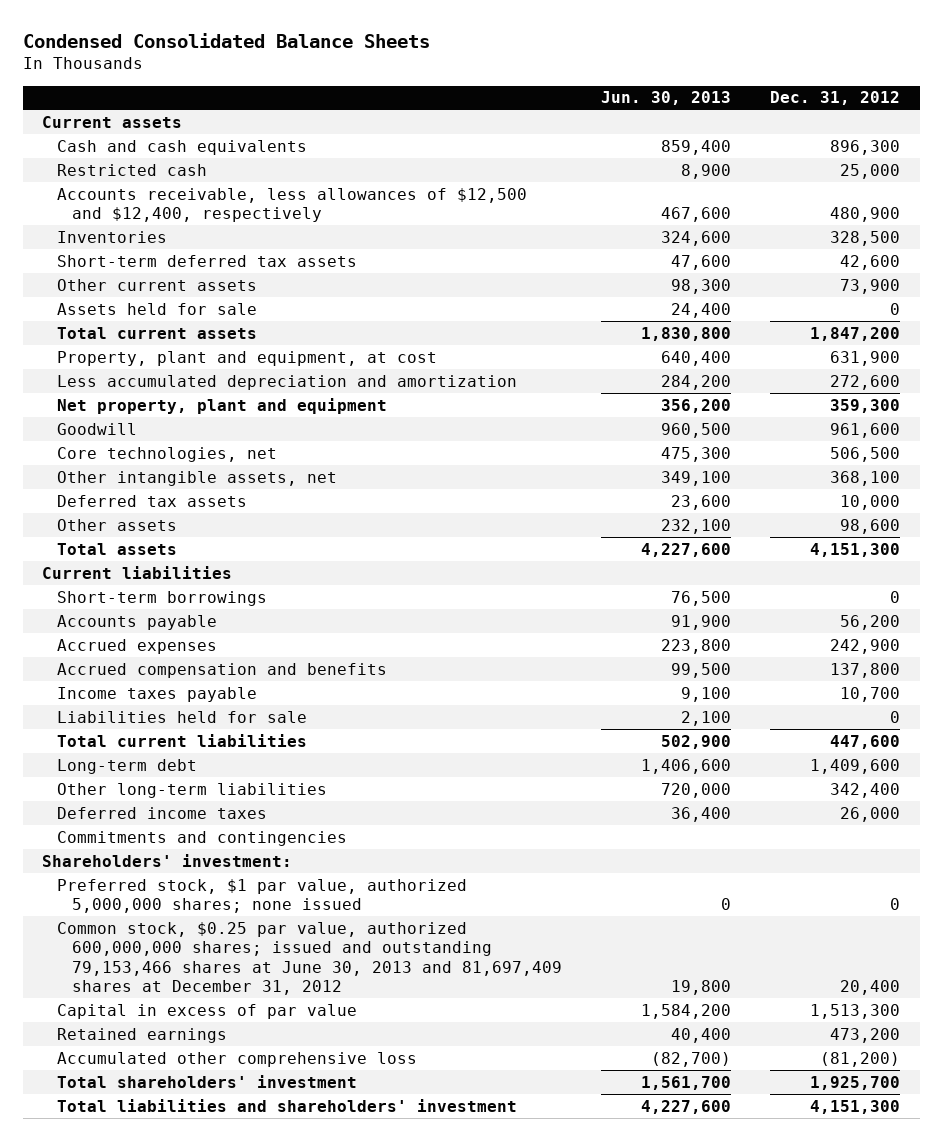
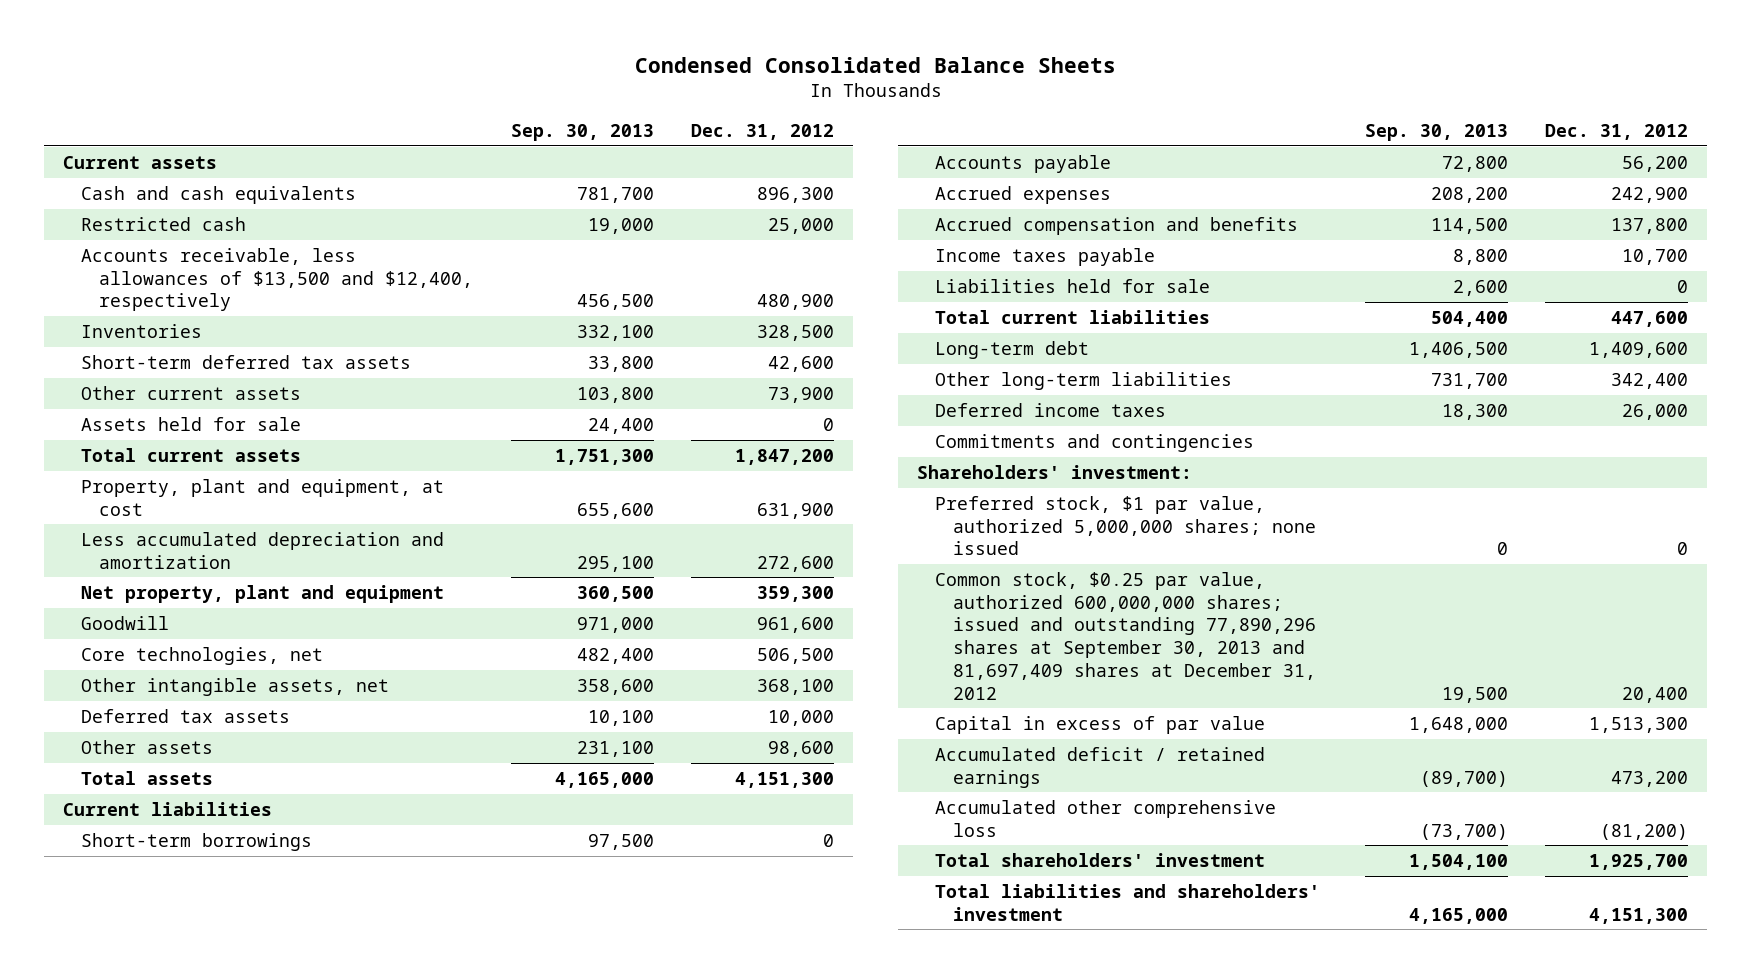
[601,91,732,106] Jun. 30, 2013 -> none
none -> [510,123,654,141] Sep. 30, 2013
[57,187,528,223] Accounts receivable, less allowances of $12,500 and $12,400, respectively -> [81,247,474,312] Accounts receivable, less allowances of $13,500 and $12,400, respectively
[57,921,562,996] Common stock, $0.25 par value, authorized 600,000,000 shares; issued and outstanding 79,153,466 shares at June 30, 2013 and 81,697,409 shares at December 31, 2012 -> [935,571,1317,700] Common stock, $0.25 par value, authorized 600,000,000 shares; issued and outstanding 77,890,296 shares at September 30, 2013 and 81,697,409 shares at December 31, 2012
[57,1027,228,1043] Retained earnings -> [935,746,1266,788] Accumulated deficit / retained earnings

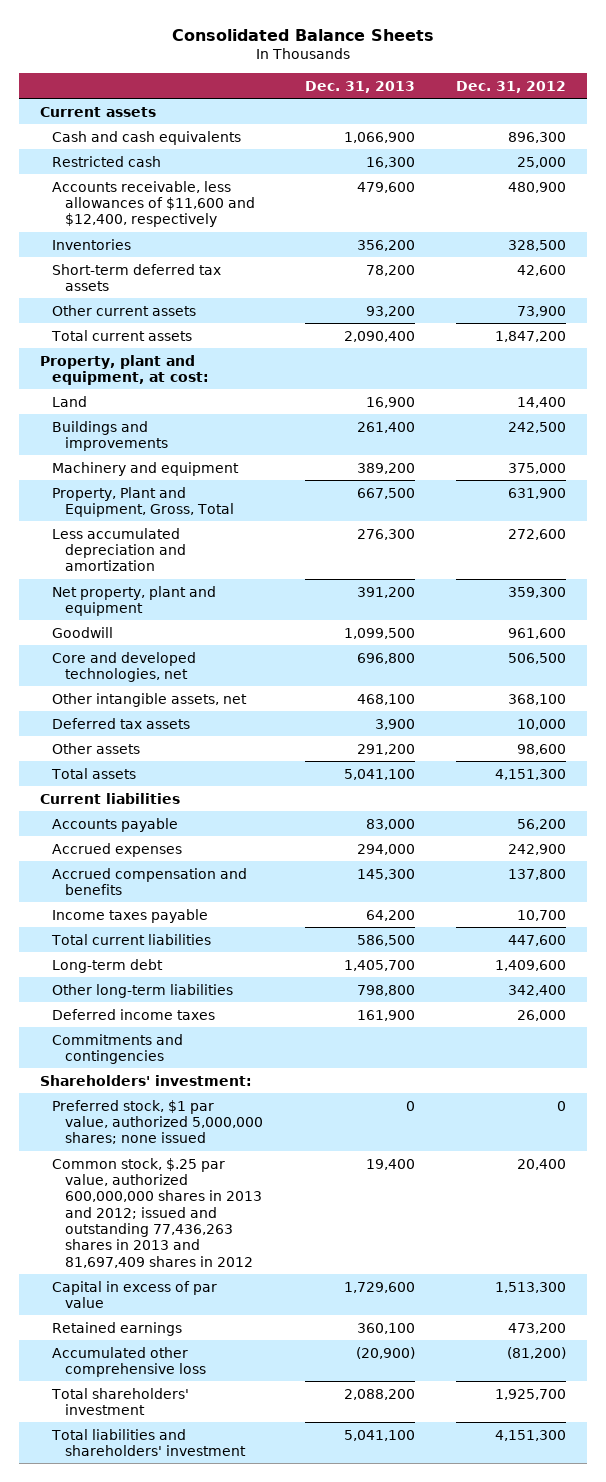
[634,56,1116,73] Condensed Consolidated Balance Sheets -> [171,28,434,41] Consolidated Balance Sheets
[510,123,654,141] Sep. 30, 2013 -> none
none -> [304,80,415,93] Dec. 31, 2013
[81,247,474,312] Accounts receivable, less allowances of $13,500 and $12,400, respectively -> [52,180,256,228] Accounts receivable, less allowances of $11,600 and $12,400, respectively
[81,416,302,431] Assets held for sale -> none
none -> [39,354,210,386] Property, plant and equipment, at cost:
none -> [52,395,88,407] Land
none -> [52,420,169,452] Buildings and improvements
none -> [52,461,240,476] Machinery and equipment
[81,478,445,516] Property, plant and equipment, at cost -> [52,486,235,518] Property, Plant and Equipment, Gross, Total
[81,646,324,665] Core technologies, net -> [52,651,197,683] Core and developed technologies, net
[81,832,313,851] Short-term borrowings -> none
[935,278,1211,293] Liabilities held for sale -> none
[935,571,1317,700] Common stock, $0.25 par value, authorized 600,000,000 shares; issued and outstanding 77,890,296 shares at September 30, 2013 and 81,697,409 shares at December 31, 2012 -> [52,1157,263,1268] Common stock, $.25 par value, authorized 600,000,000 shares in 2013 and 2012; issued and outstanding 77,436,263 shares in 2013 and 81,697,409 shares in 2012
[935,746,1266,788] Accumulated deficit / retained earnings -> [52,1321,183,1336] Retained earnings

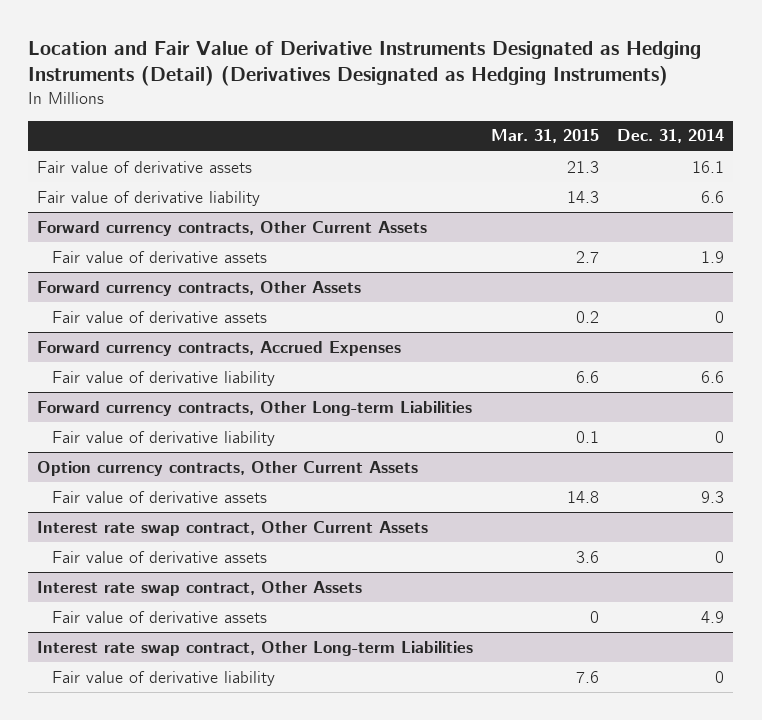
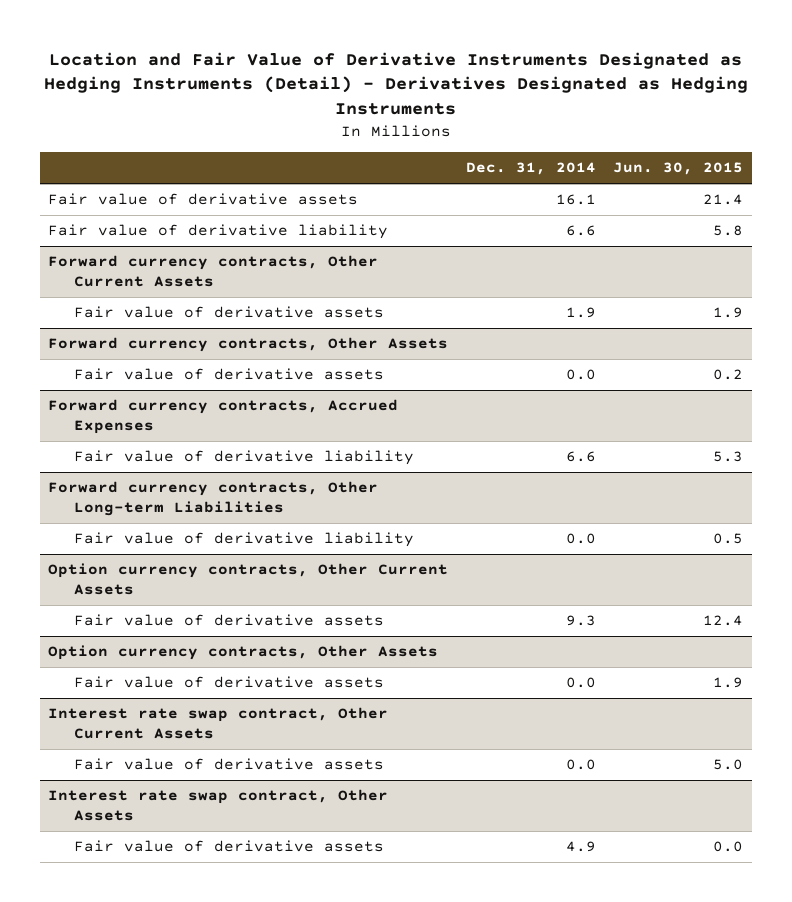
[28,40,702,86] Location and Fair Value of Derivative Instruments Designated as Hedging Instruments (Detail) (Derivatives Designated as Hedging Instruments) -> [43,51,748,116] Location and Fair Value of Derivative Instruments Designated as Hedging Instruments (Detail) - Derivatives Designated as Hedging Instruments
[491,129,600,144] Mar. 31, 2015 -> none
none -> [613,162,744,176] Jun. 30, 2015
[715,310,725,323] 0 -> [565,369,596,381] 0.0
[715,430,725,443] 0 -> [565,533,596,545] 0.0
none -> [48,645,439,661] Option currency contracts, Other Assets
none -> [73,676,384,689] Fair value of derivative assets
[715,550,725,563] 0 -> [565,759,596,771] 0.0
[37,640,474,656] Interest rate swap contract, Other Long-term Liabilities -> none
[52,670,276,686] Fair value of derivative liability -> none

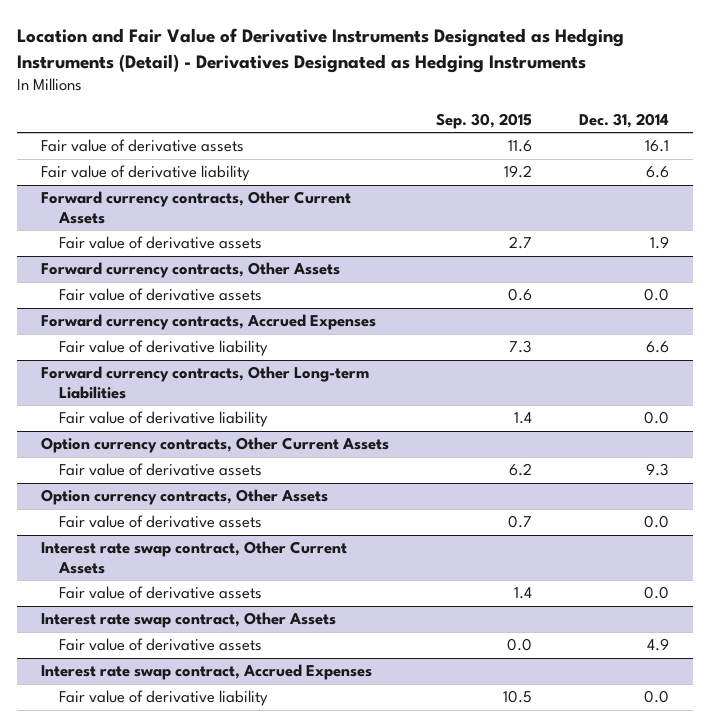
[613,162,744,176] Jun. 30, 2015 -> none
none -> [435,112,532,129] Sep. 30, 2015
none -> [40,664,372,681] Interest rate swap contract, Accrued Expenses
none -> [59,690,269,707] Fair value of derivative liability

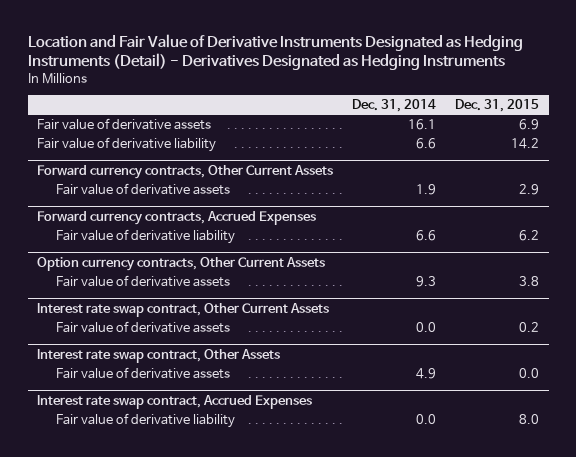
[435,112,532,129] Sep. 30, 2015 -> none
none -> [455,99,540,113] Dec. 31, 2015
[40,262,340,279] Forward currency contracts, Other Assets -> none
[59,288,263,302] Fair value of derivative assets -> none
[40,366,369,399] Forward currency contracts, Other Long-term Liabilities -> none
[59,411,269,428] Fair value of derivative liability -> none
[40,489,328,506] Option currency contracts, Other Assets -> none
[59,515,263,529] Fair value of derivative assets -> none

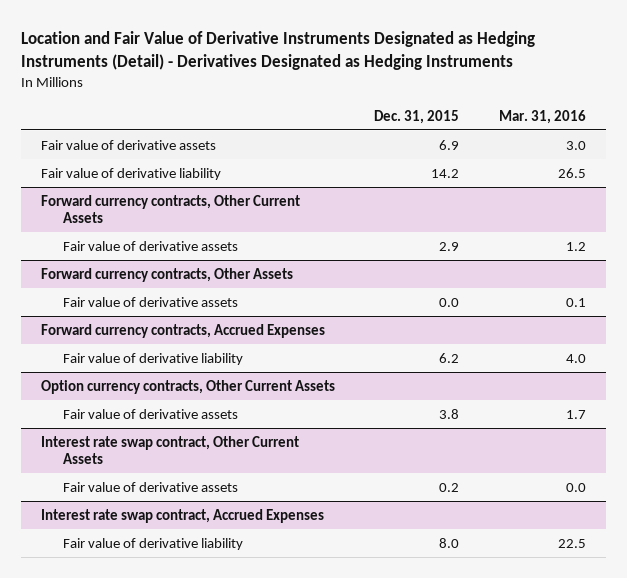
[352,99,437,113] Dec. 31, 2014 -> none
none -> [498,109,586,124] Mar. 31, 2016
none -> [40,268,293,283] Forward currency contracts, Other Assets
none -> [62,297,238,308] Fair value of derivative assets
[37,348,281,363] Interest rate swap contract, Other Assets -> none
[56,366,231,379] Fair value of derivative assets -> none

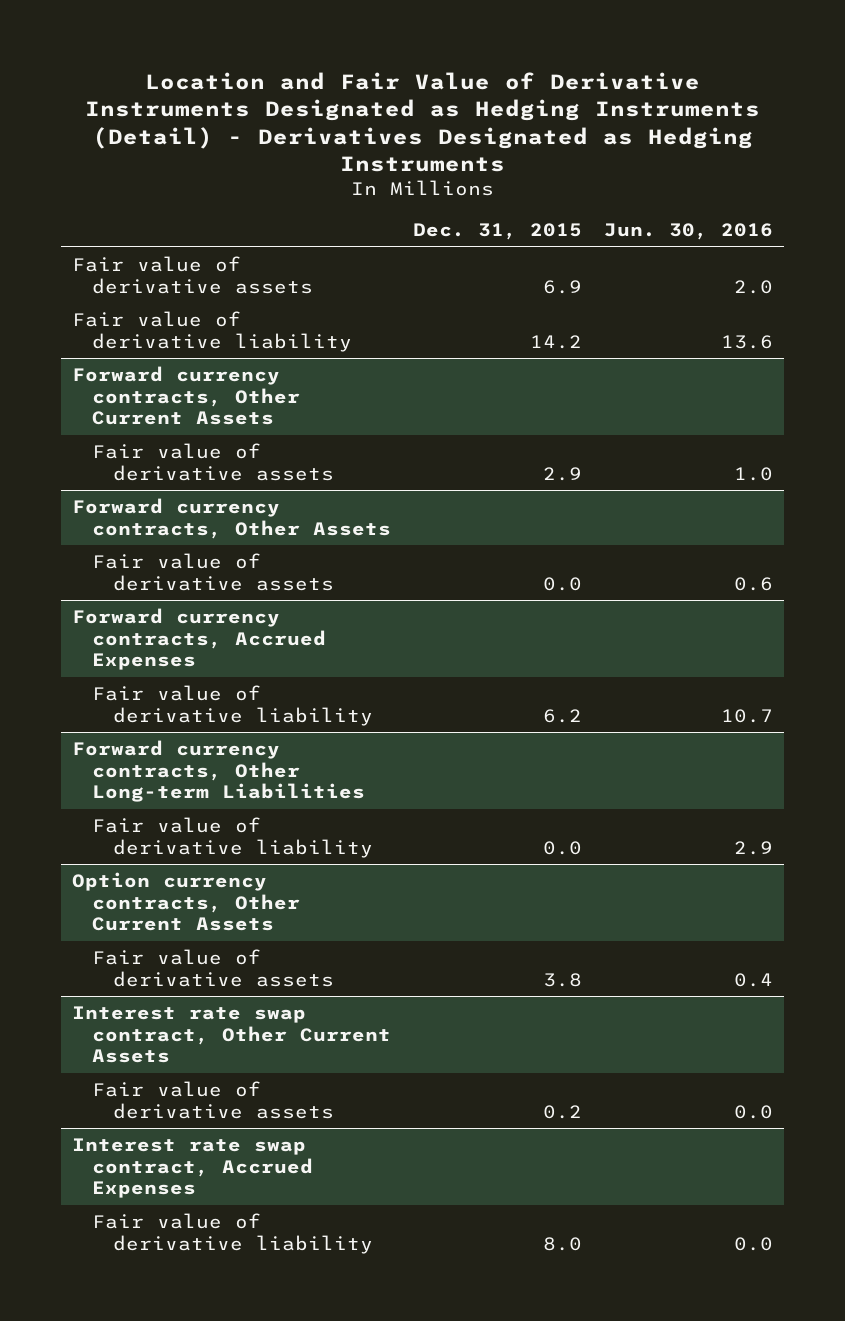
[498,109,586,124] Mar. 31, 2016 -> none
none -> [604,223,774,241] Jun. 30, 2016
none -> [71,740,366,802] Forward currency contracts, Other Long-term Liabilities
none -> [92,817,373,858] Fair value of derivative liability

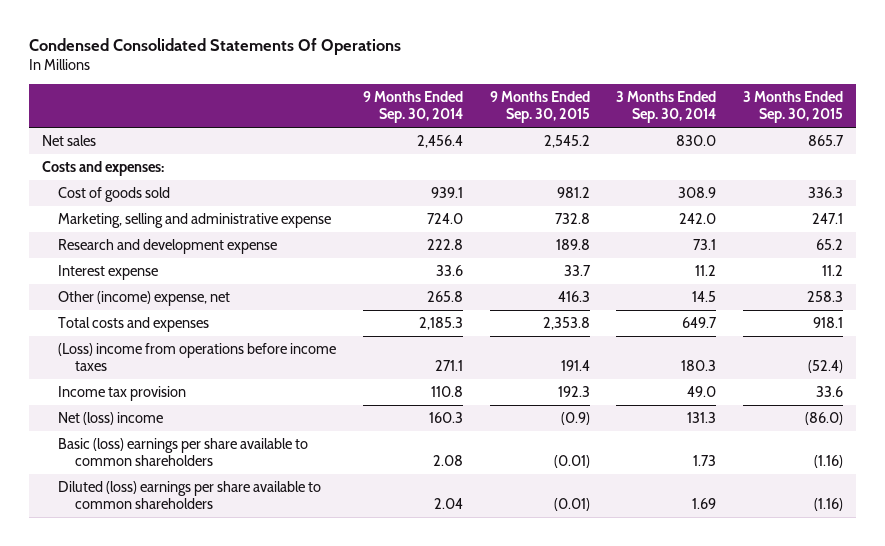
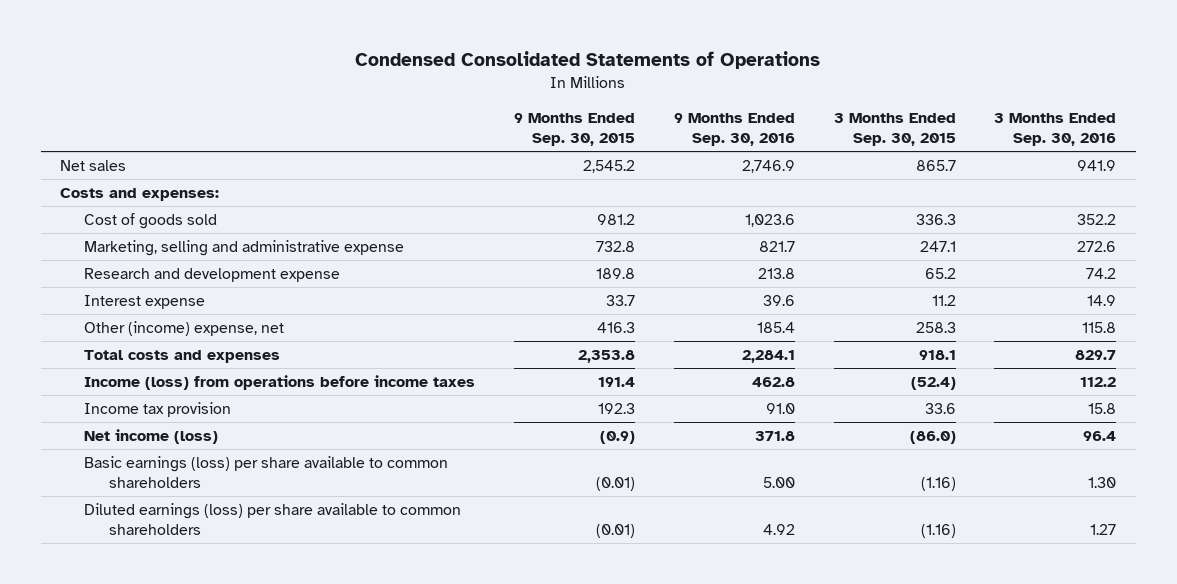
[28,37,401,55] Condensed Consolidated Statements Of Operations -> [355,51,821,70] Condensed Consolidated Statements of Operations
[363,91,464,124] 9 Months Ended Sep. 30, 2014 -> none
[616,91,717,124] 3 Months Ended Sep. 30, 2014 -> none
none -> [673,112,795,147] 9 Months Ended Sep. 30, 2016
none -> [994,112,1117,147] 3 Months Ended Sep. 30, 2016
[58,342,337,371] (Loss) income from operations before income taxes -> [84,374,476,390] Income (loss) from operations before income taxes
[58,411,164,425] Net (loss) income -> [84,428,219,444] Net income (loss)
[58,437,309,466] Basic (loss) earnings per share available to common shareholders -> [84,455,449,489] Basic earnings (loss) per share available to common shareholders
[58,480,322,509] Diluted (loss) earnings per share available to common shareholders -> [84,502,462,536] Diluted earnings (loss) per share available to common shareholders

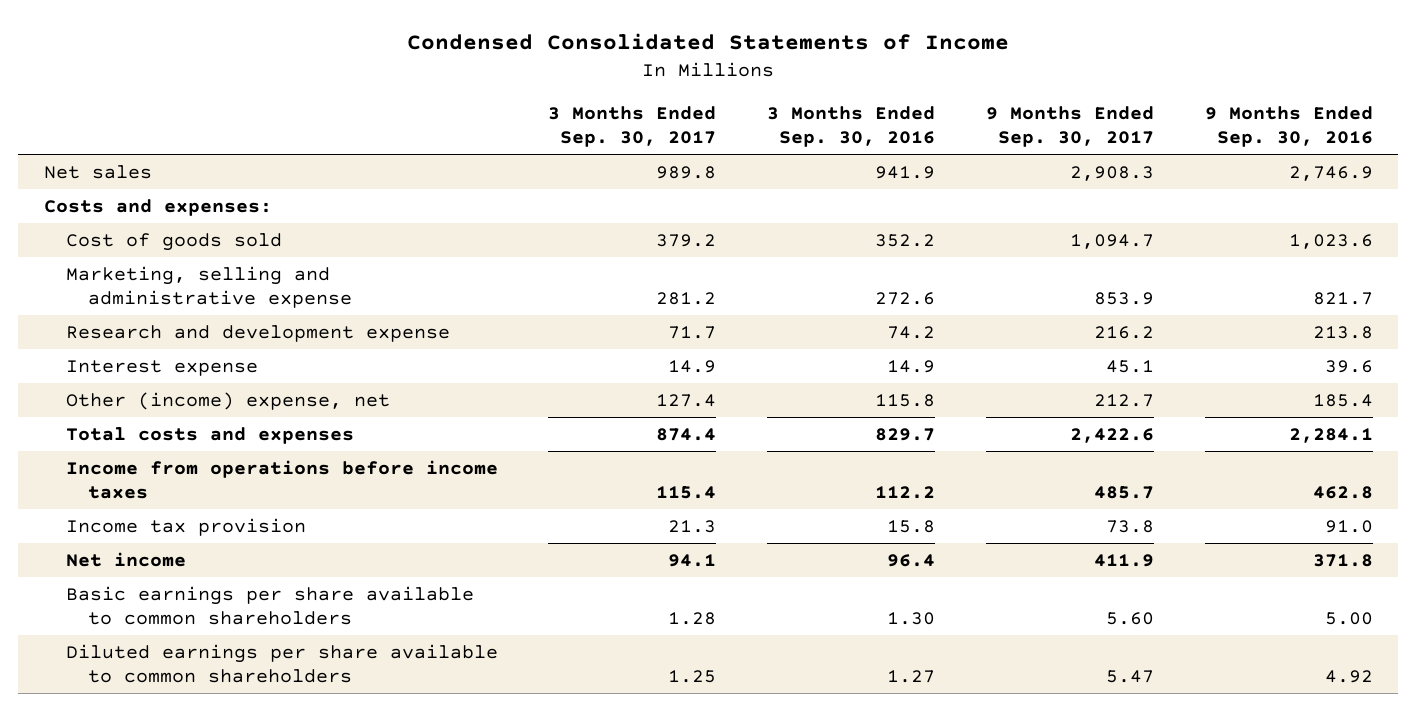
[355,51,821,70] Condensed Consolidated Statements of Operations -> [407,33,1010,51] Condensed Consolidated Statements of Income
[514,112,636,147] 9 Months Ended Sep. 30, 2015 -> none
[833,112,956,147] 3 Months Ended Sep. 30, 2015 -> none
none -> [548,106,717,148] 3 Months Ended Sep. 30, 2017
none -> [986,106,1155,148] 9 Months Ended Sep. 30, 2017
[84,374,476,390] Income (loss) from operations before income taxes -> [65,459,498,499] Income from operations before income taxes
[84,428,219,444] Net income (loss) -> [65,551,186,567] Net income
[84,455,449,489] Basic earnings (loss) per share available to common shareholders -> [65,585,474,625] Basic earnings per share available to common shareholders
[84,502,462,536] Diluted earnings (loss) per share available to common shareholders -> [65,643,498,683] Diluted earnings per share available to common shareholders

